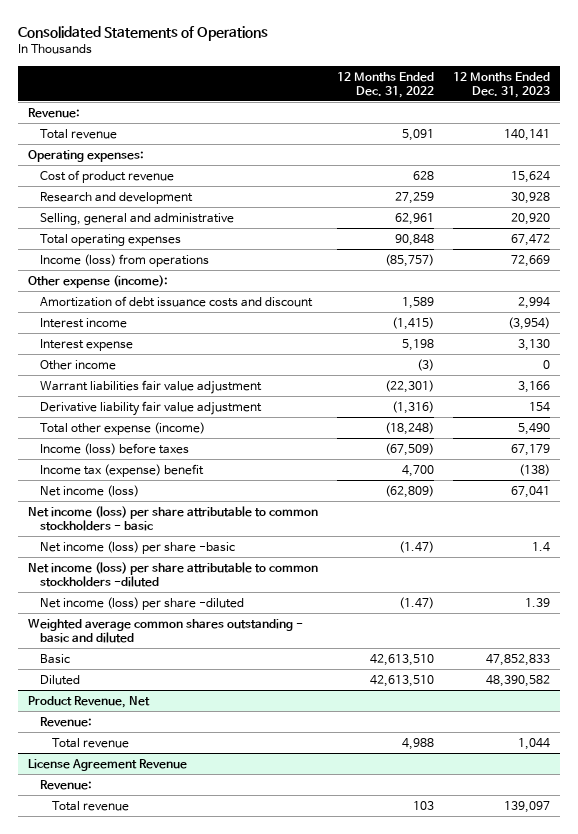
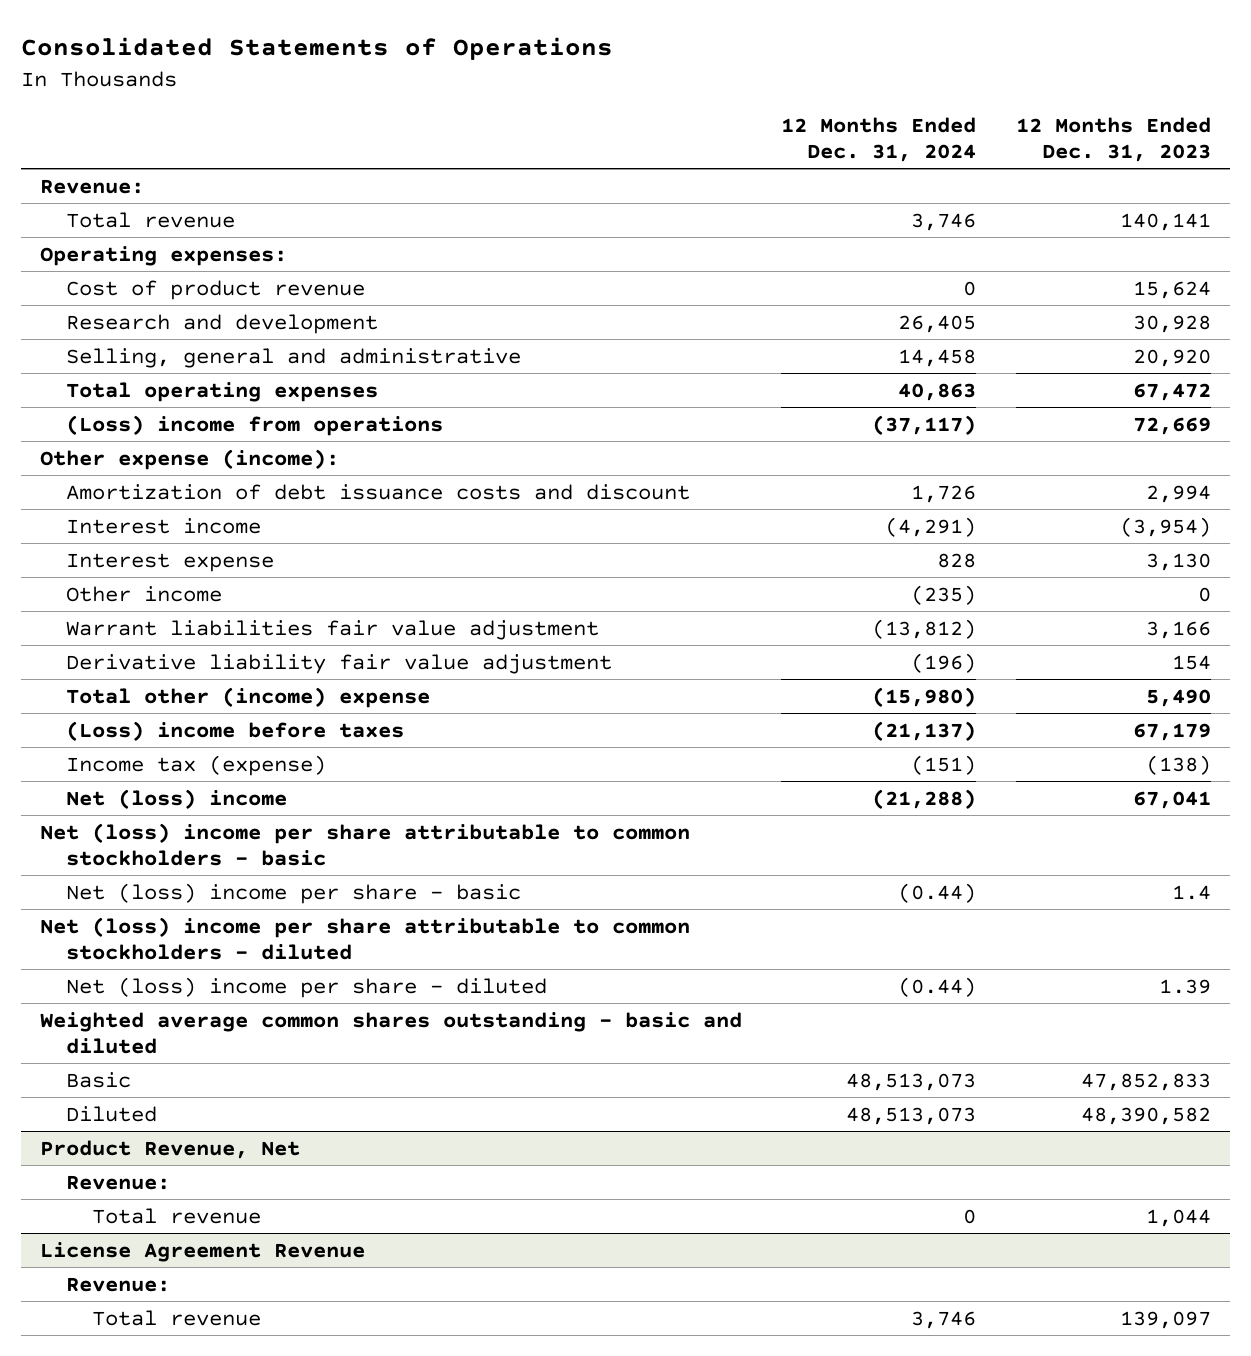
[336,71,434,98] 12 Months Ended Dec. 31, 2022 -> none
none -> [781,116,977,163] 12 Months Ended Dec. 31, 2024
[40,254,210,268] Income (loss) from operations -> [66,414,444,436] (Loss) income from operations
[40,422,206,436] Total other expense (income) -> [66,686,431,708] Total other (income) expense
[40,443,190,456] Income (loss) before taxes -> [66,720,405,741] (Loss) income before taxes
[40,464,205,478] Income tax (expense) benefit -> [66,754,327,776] Income tax (expense)
[40,485,140,498] Net income (loss) -> [66,788,288,809] Net (loss) income
[27,506,318,532] Net income (loss) per share attributable to common stockholders - basic -> [40,822,691,867] Net (loss) income per share attributable to common stockholders - basic
[40,541,236,555] Net income (loss) per share -basic -> [66,882,522,904] Net (loss) income per share - basic
[27,562,318,588] Net income (loss) per share attributable to common stockholders -diluted -> [40,916,691,961] Net (loss) income per share attributable to common stockholders - diluted
[40,597,245,611] Net income (loss) per share -diluted -> [66,976,548,998] Net (loss) income per share - diluted

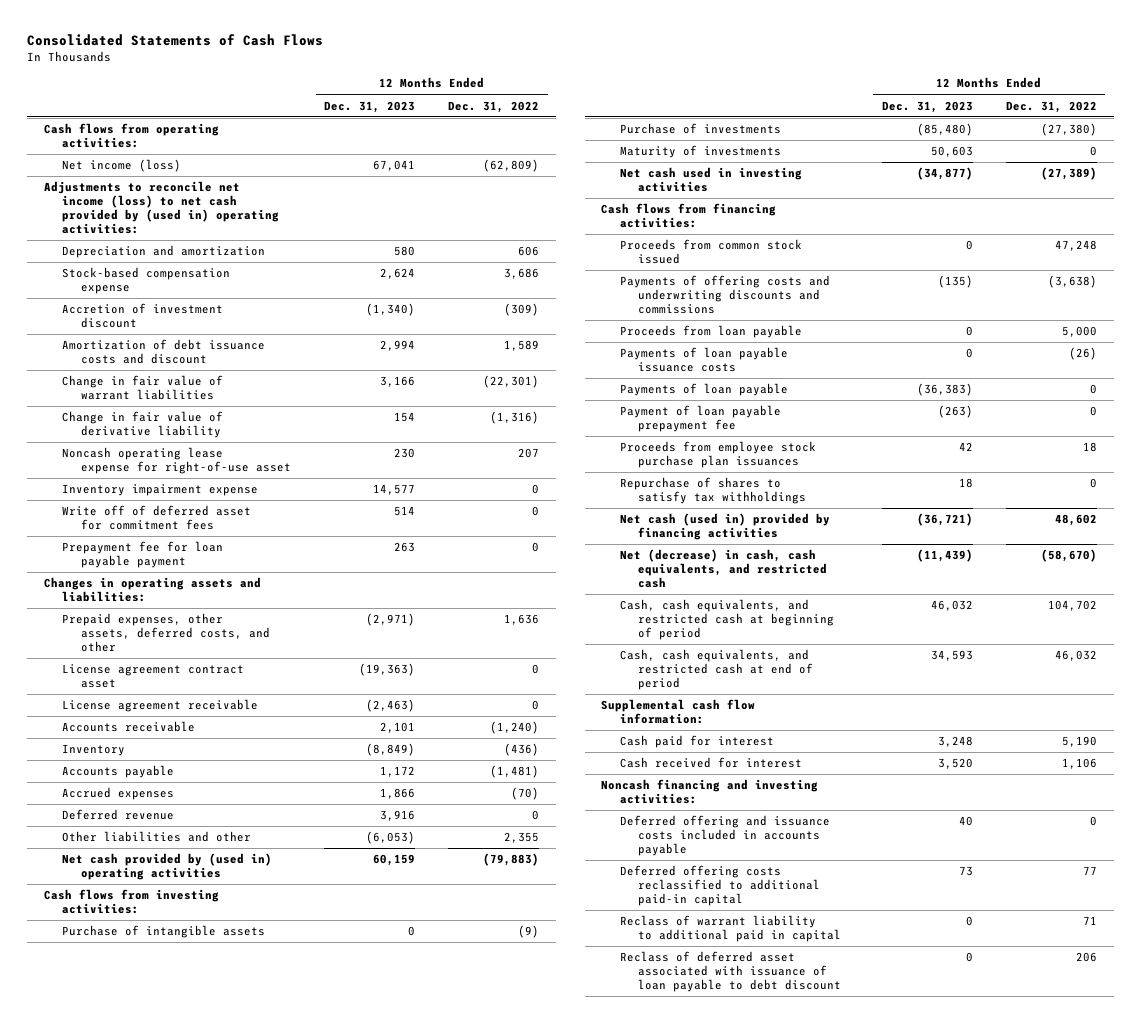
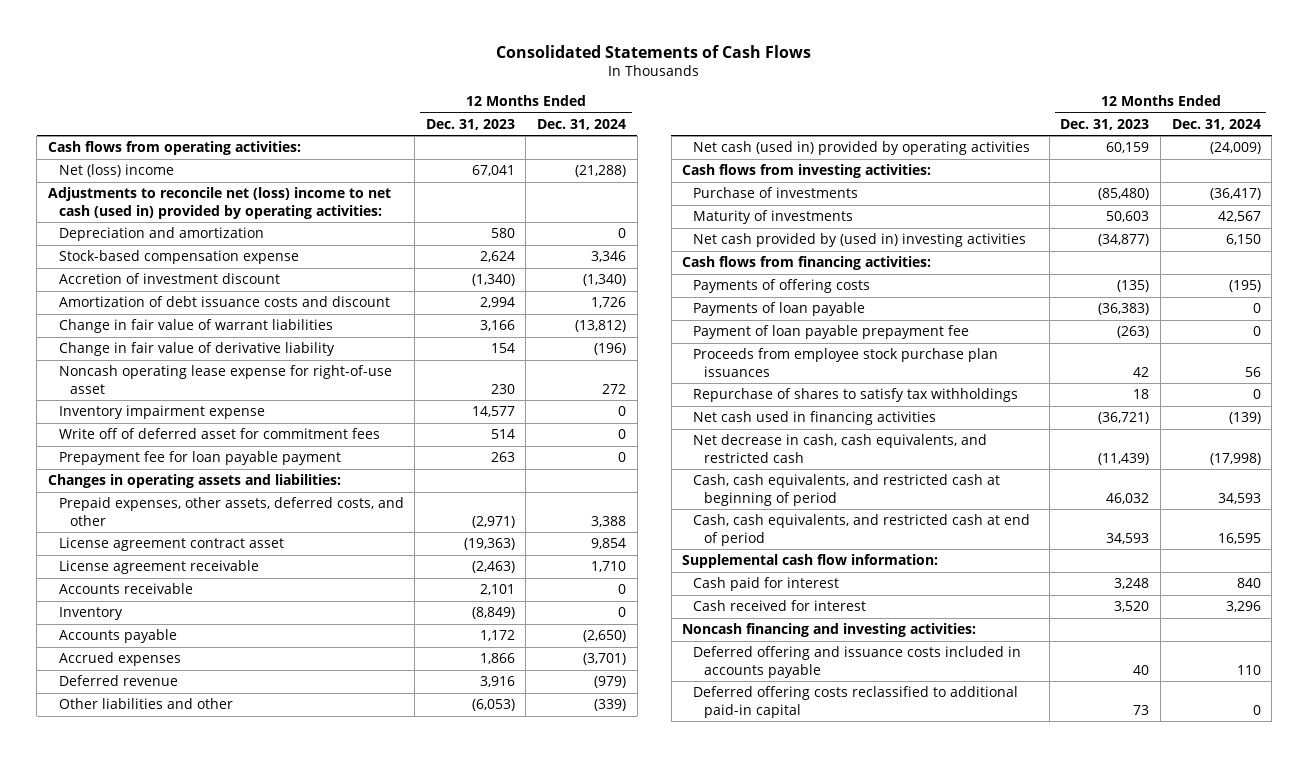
[448,100,540,113] Dec. 31, 2022 -> none
none -> [537,118,627,130] Dec. 31, 2024
[62,159,182,173] Net income (loss) -> [58,164,174,178] Net (loss) income
[43,181,280,234] Adjustments to reconcile net income (loss) to net cash provided by (used in) operating activities: -> [47,187,391,219] Adjustments to reconcile net (loss) income to net cash (used in) provided by operating activities:
[62,853,273,880] Net cash provided by (used in) operating activities -> [693,141,1031,156] Net cash (used in) provided by operating activities
[62,925,266,939] Purchase of intangible assets -> none
[619,167,802,192] Net cash used in investing activities -> [693,233,1027,248] Net cash provided by (used in) investing activities
[619,239,802,264] Proceeds from common stock issued -> none
[619,325,802,339] Proceeds from loan payable -> none
[619,347,788,372] Payments of loan payable issuance costs -> none
[619,275,830,314] Payments of offering costs and underwriting discounts and commissions -> [693,279,871,294] Payments of offering costs
[619,513,830,540] Net cash (used in) provided by financing activities -> [693,411,937,426] Net cash used in financing activities
[619,549,828,588] Net (decrease) in cash, cash equivalents, and restricted cash -> [693,434,988,463] Net decrease in cash, cash equivalents, and restricted cash
[619,915,842,942] Reclass of warrant liability to additional paid in capital -> none
[619,951,842,992] Reclass of deferred asset associated with issuance of loan payable to debt discount -> none

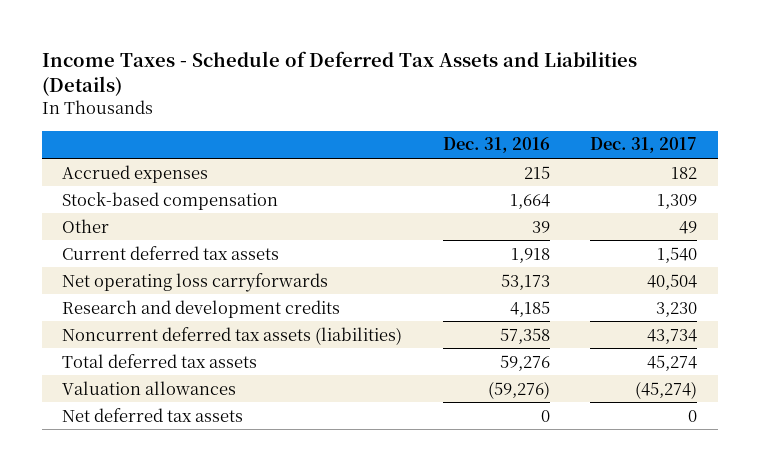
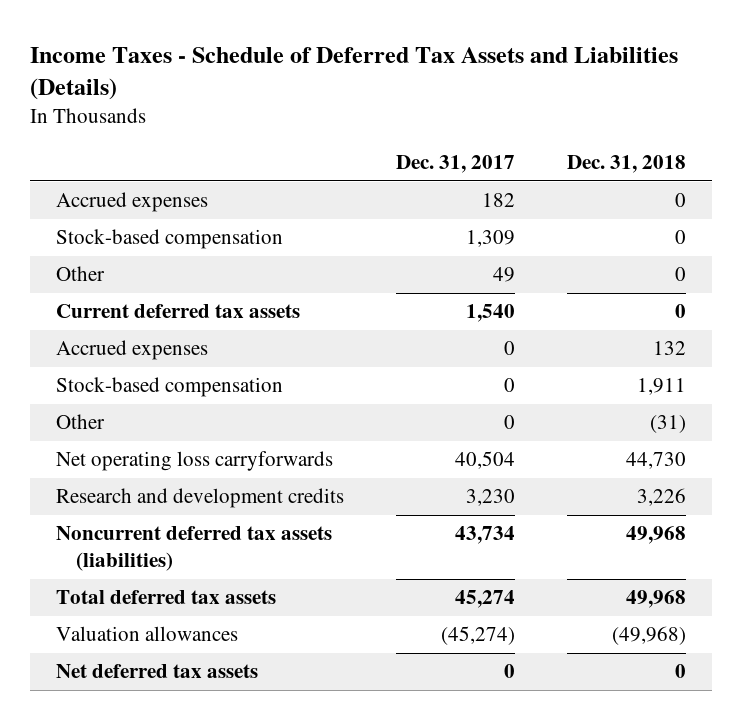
[442,137,550,154] Dec. 31, 2016 -> none
none -> [566,154,686,173] Dec. 31, 2018
none -> [56,340,209,361] Accrued expenses
none -> [56,377,284,398] Stock-based compensation
none -> [56,414,106,430] Other

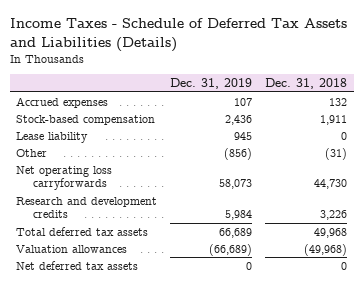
[395,154,515,173] Dec. 31, 2017 -> none
none -> [170,78,253,90] Dec. 31, 2019
[56,192,209,213] Accrued expenses -> none
[56,229,284,250] Stock-based compensation -> none
[56,266,106,282] Other -> none
[56,304,301,319] Current deferred tax assets -> none
none -> [16,131,89,143] Lease liability
[56,526,333,572] Noncurrent deferred tax assets (liabilities) -> none

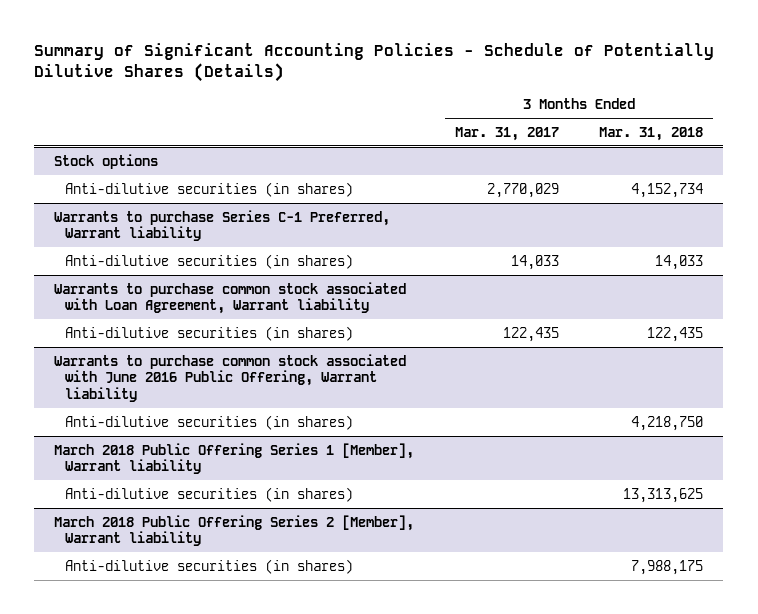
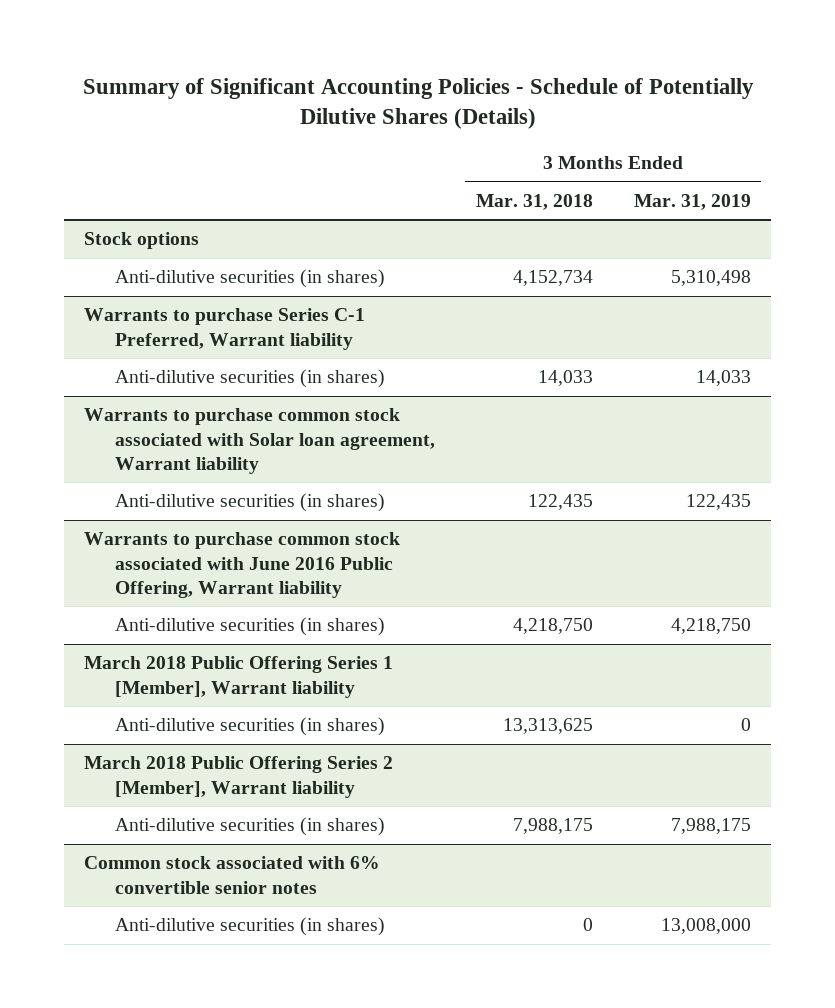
[454,126,559,141] Mar. 31, 2017 -> none
none -> [633,193,751,210] Mar. 31, 2019
[54,281,407,315] Warrants to purchase common stock associated with Loan Agreement, Warrant liability -> [84,408,435,474] Warrants to purchase common stock associated with Solar loan agreement, Warrant liability
none -> [84,856,381,894] Common stock associated with 6% convertible senior notes
none -> [114,917,385,937] Anti-dilutive securities (in shares)

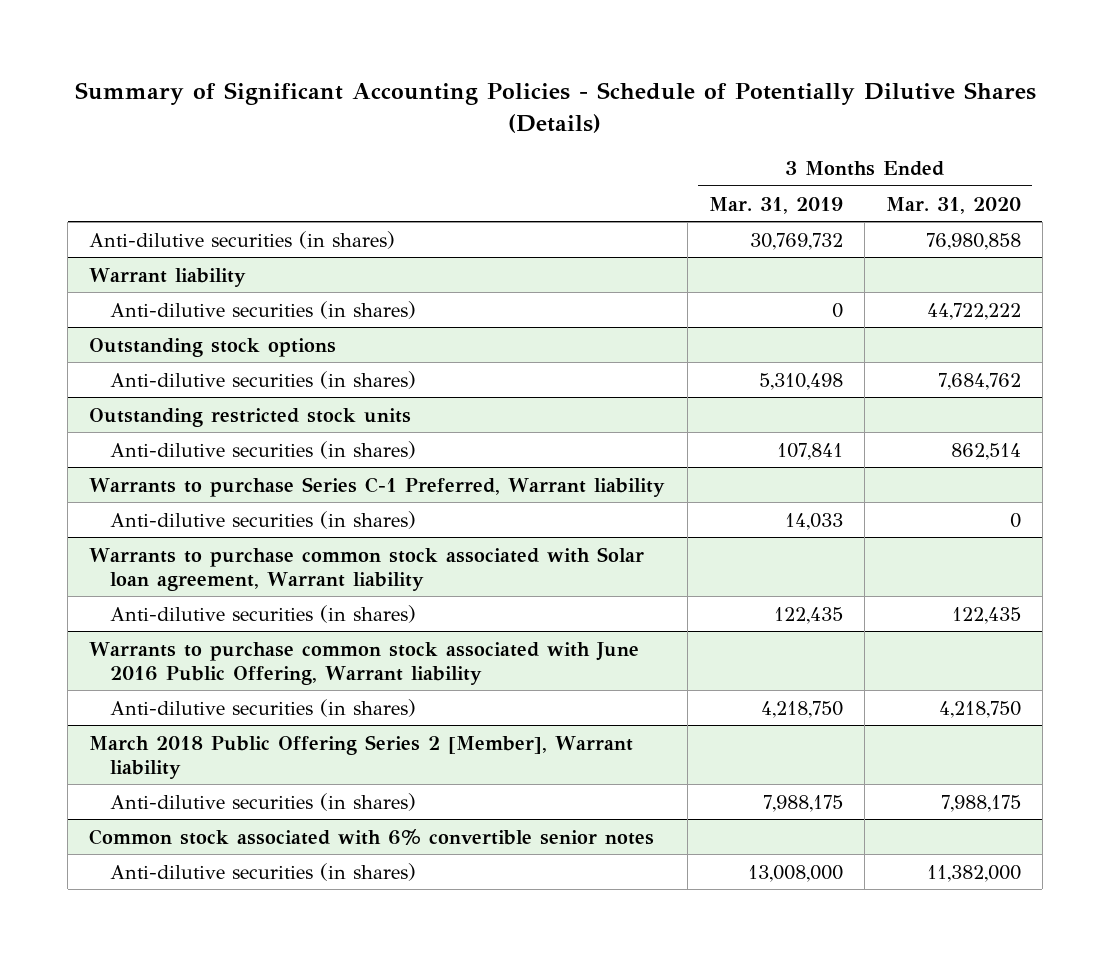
[475,193,593,210] Mar. 31, 2018 -> none
none -> [885,196,1021,214] Mar. 31, 2020
none -> [89,230,396,249] Anti-dilutive securities (in shares)
none -> [89,267,247,287] Warrant liability
none -> [110,300,417,319] Anti-dilutive securities (in shares)
[84,232,200,250] Stock options -> [89,337,337,357] Outstanding stock options
none -> [89,407,412,427] Outstanding restricted stock units
none -> [110,440,417,459] Anti-dilutive securities (in shares)
[84,656,394,698] March 2018 Public Offering Series 1 [Member], Warrant liability -> none
[114,717,385,737] Anti-dilutive securities (in shares) -> none

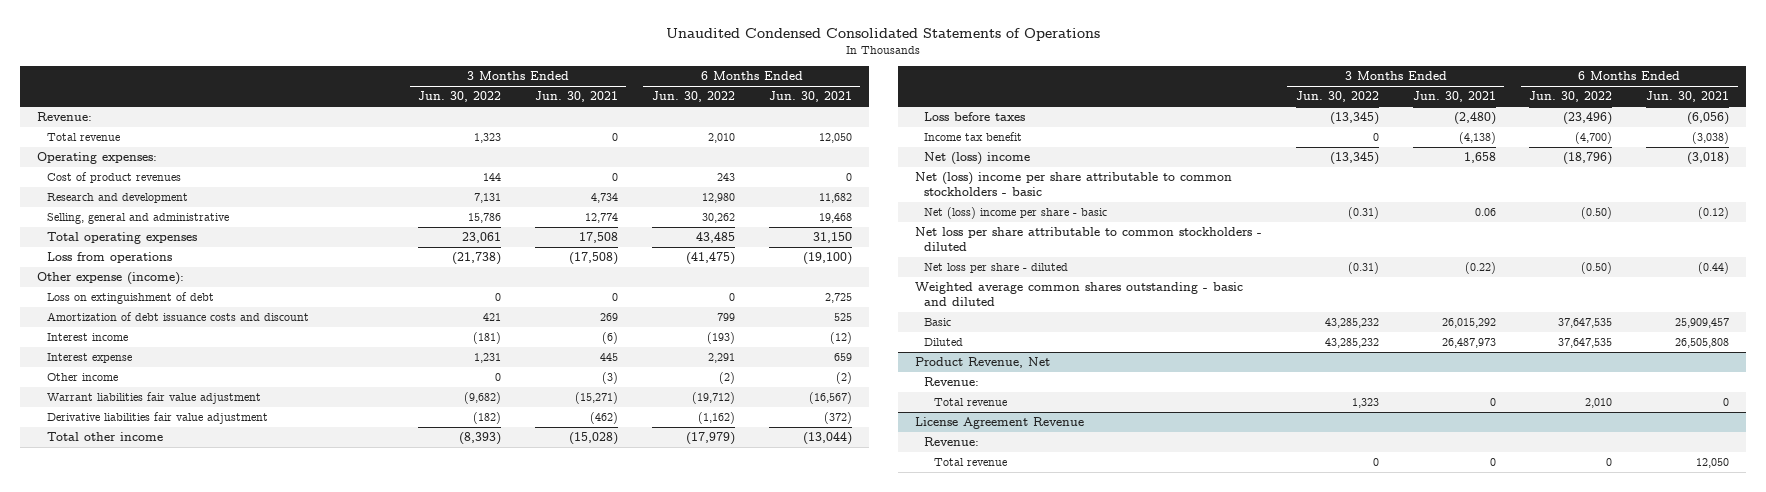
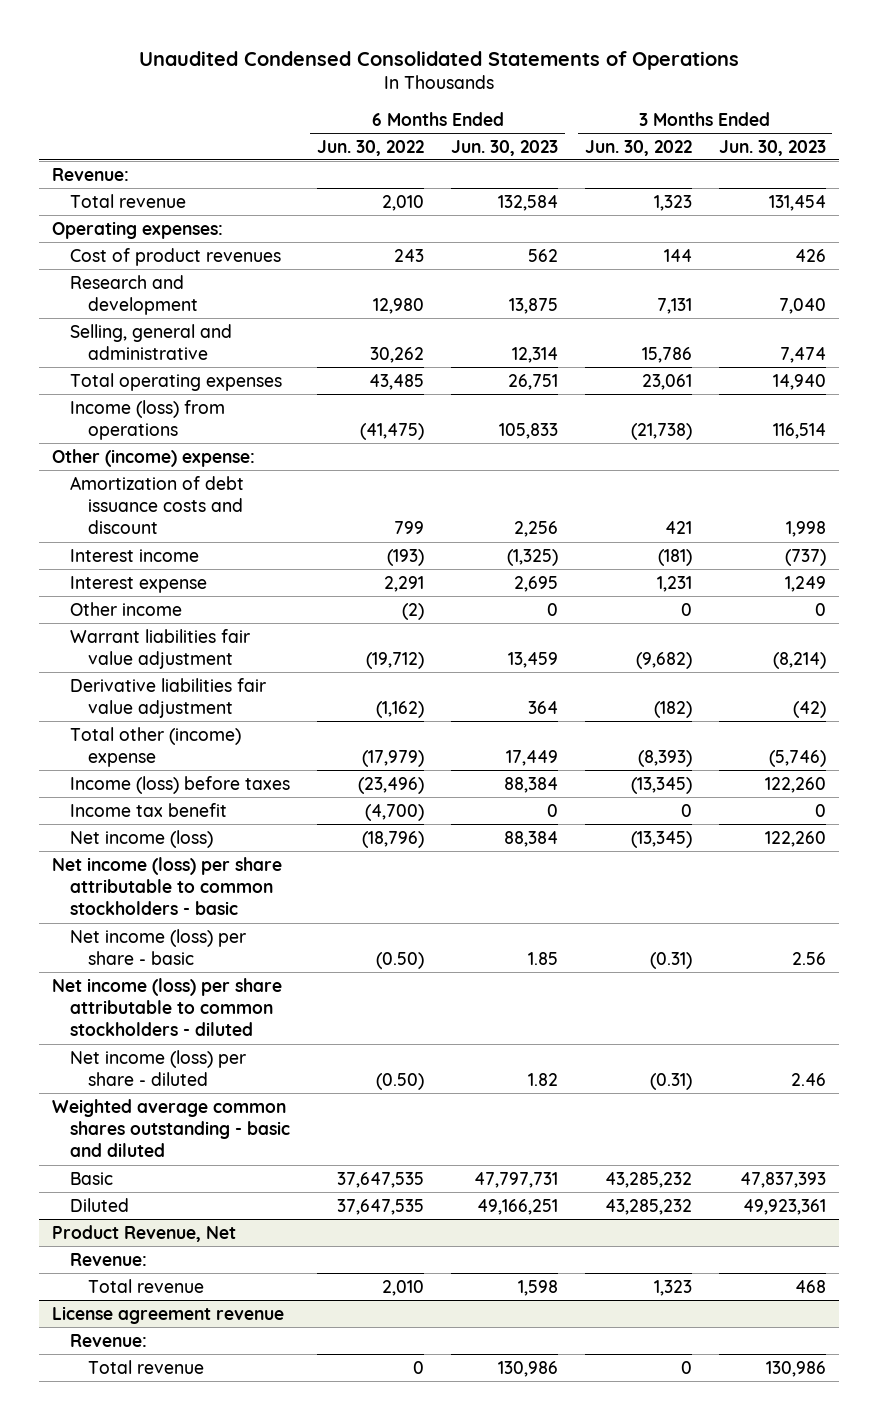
[534,91,618,103] Jun. 30, 2021 -> none
[768,91,852,103] Jun. 30, 2021 -> none
none -> [450,139,558,156] Jun. 30, 2023
none -> [718,139,826,156] Jun. 30, 2023
[46,292,214,305] Loss on extinguishment of debt -> none
[46,252,172,264] Loss from operations -> [70,399,226,440] Income (loss) from operations
[37,272,185,286] Other expense (income): -> [52,448,256,467] Other (income) expense:
[46,432,163,442] Total other income -> [70,726,242,767] Total other (income) expense
[924,112,1026,122] Loss before taxes -> [70,775,291,794] Income (loss) before taxes
[924,152,1031,166] Net (loss) income -> [70,829,214,848] Net income (loss)
[914,172,1232,196] Net (loss) income per share attributable to common stockholders - basic -> [52,856,283,916] Net income (loss) per share attributable to common stockholders - basic
[924,207,1108,220] Net (loss) income per share - basic -> [70,928,247,965] Net income (loss) per share - basic
[914,227,1262,251] Net loss per share attributable to common stockholders - diluted -> [52,977,283,1037] Net income (loss) per share attributable to common stockholders - diluted
[924,263,1069,274] Net loss per share - diluted -> [70,1049,247,1086] Net income (loss) per share - diluted
[914,417,1084,430] License Agreement Revenue -> [52,1305,285,1324] License agreement revenue

